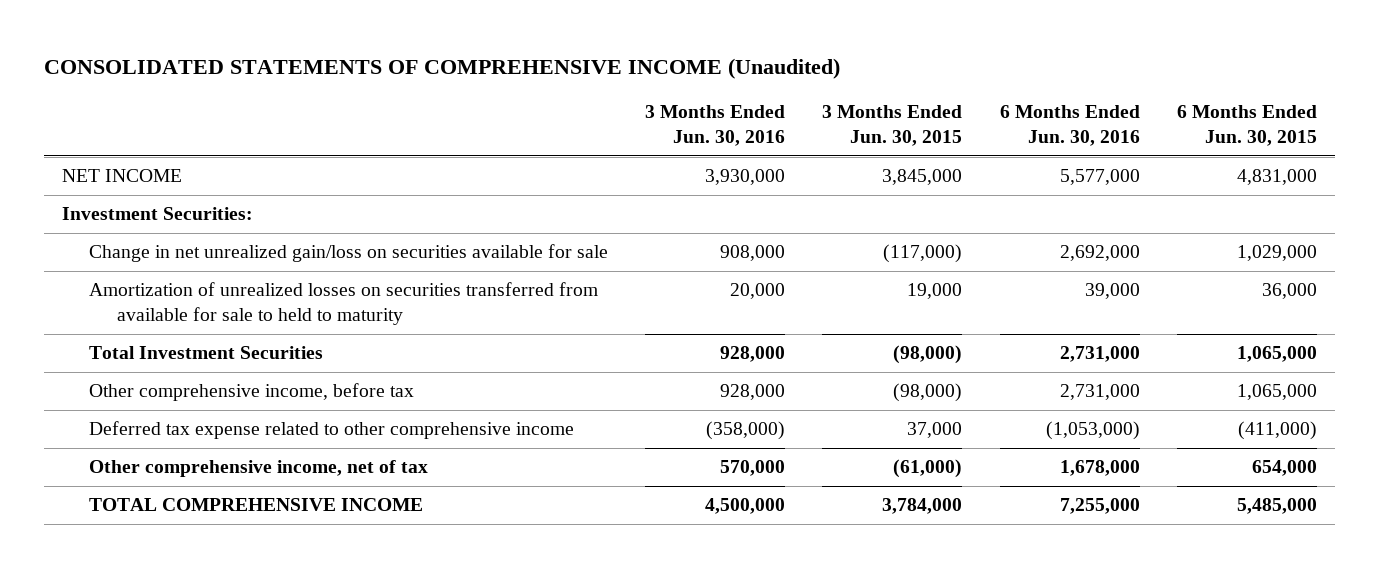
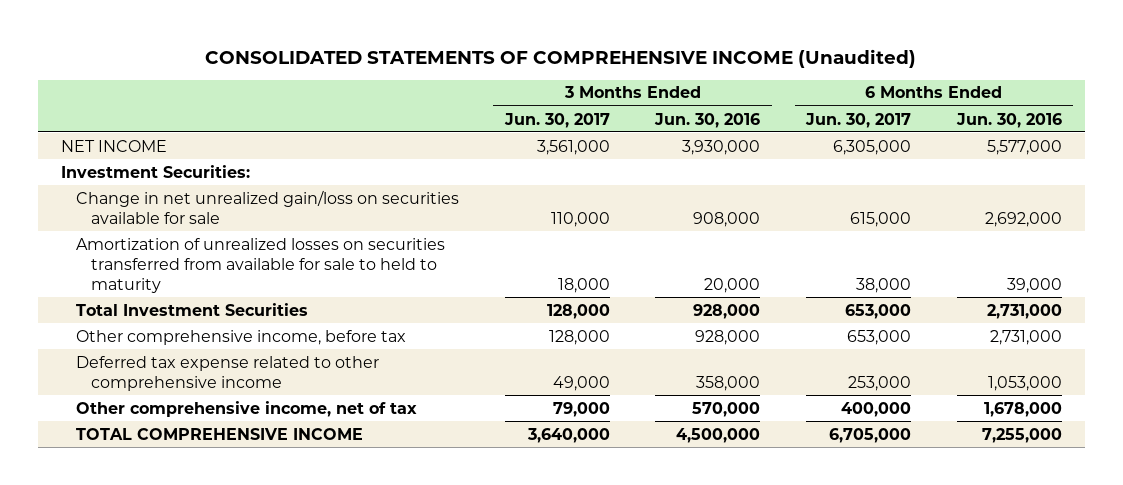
[822,105,963,147] 3 Months Ended Jun. 30, 2015 -> none
[1176,105,1317,147] 6 Months Ended Jun. 30, 2015 -> none
none -> [503,112,610,128] Jun. 30, 2017
none -> [805,112,912,128] Jun. 30, 2017
[706,421,786,441] (358,000) -> [696,375,761,391] 358,000
[1045,421,1140,441] (1,053,000) -> [987,375,1062,391] 1,053,000

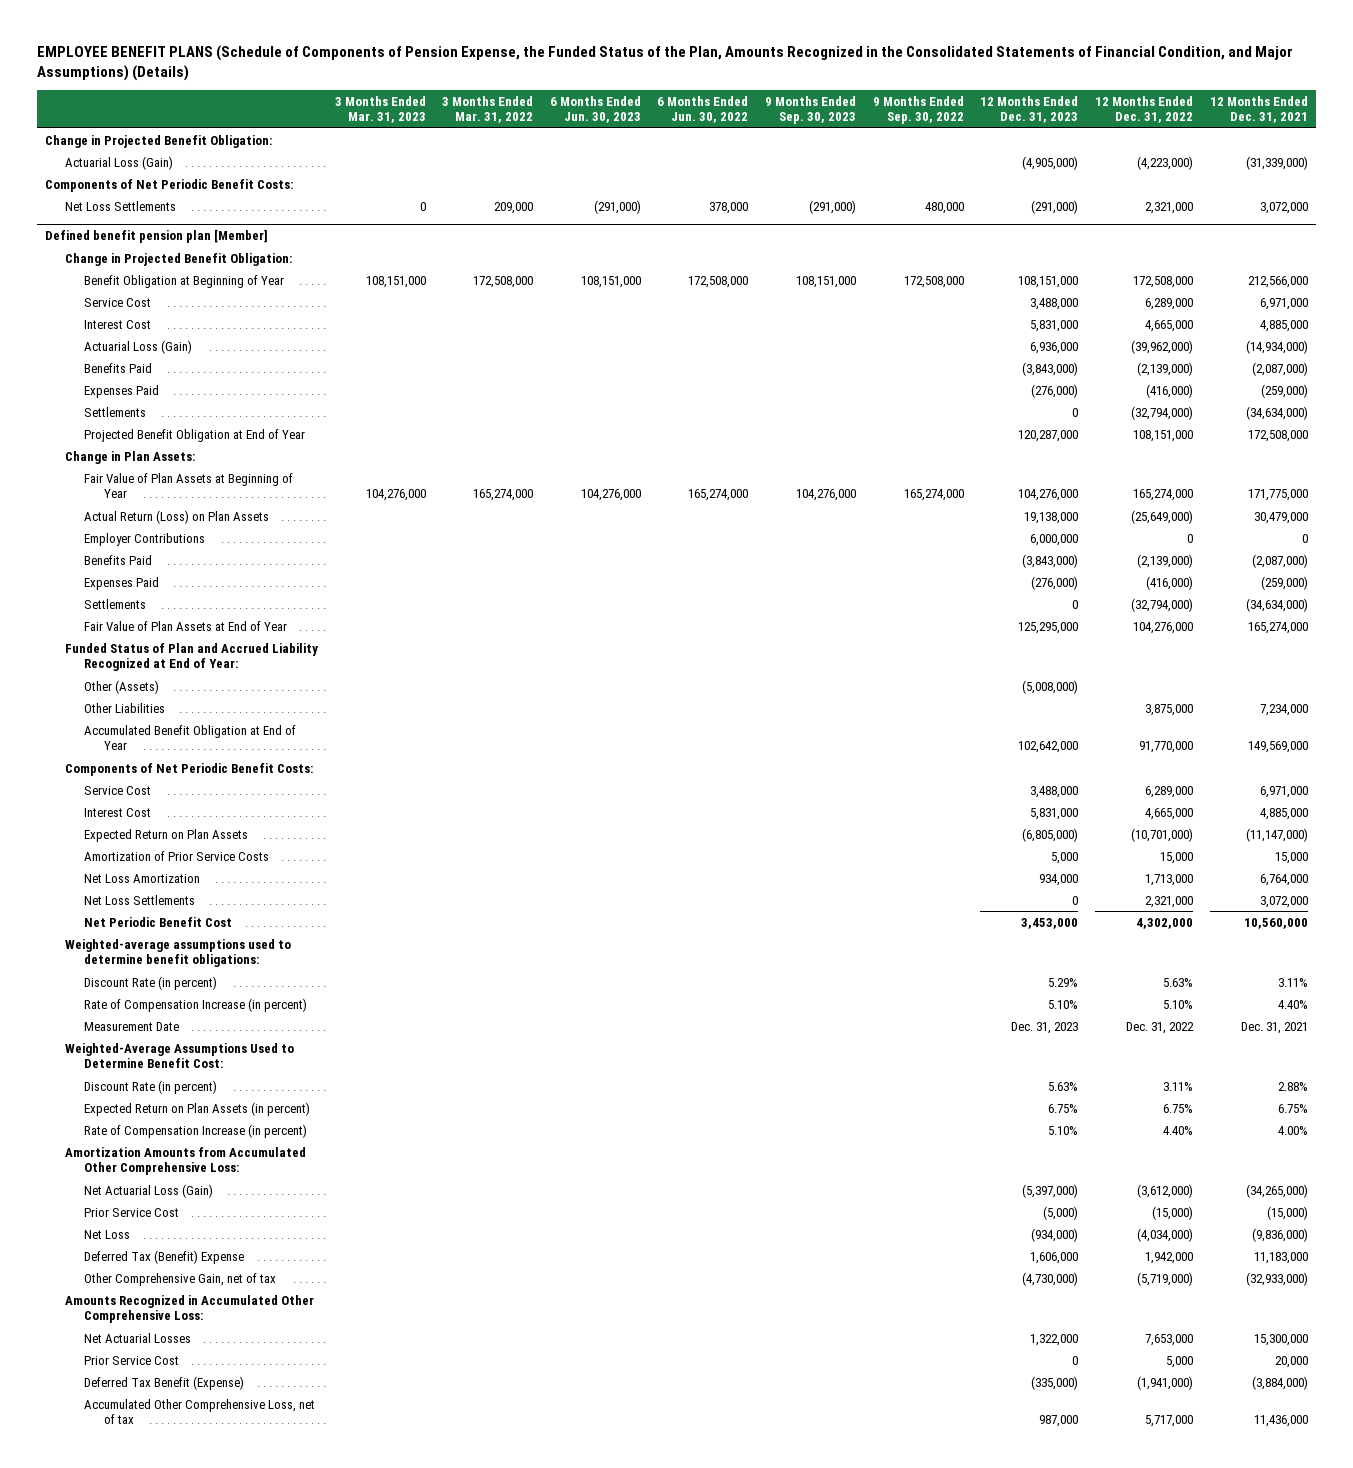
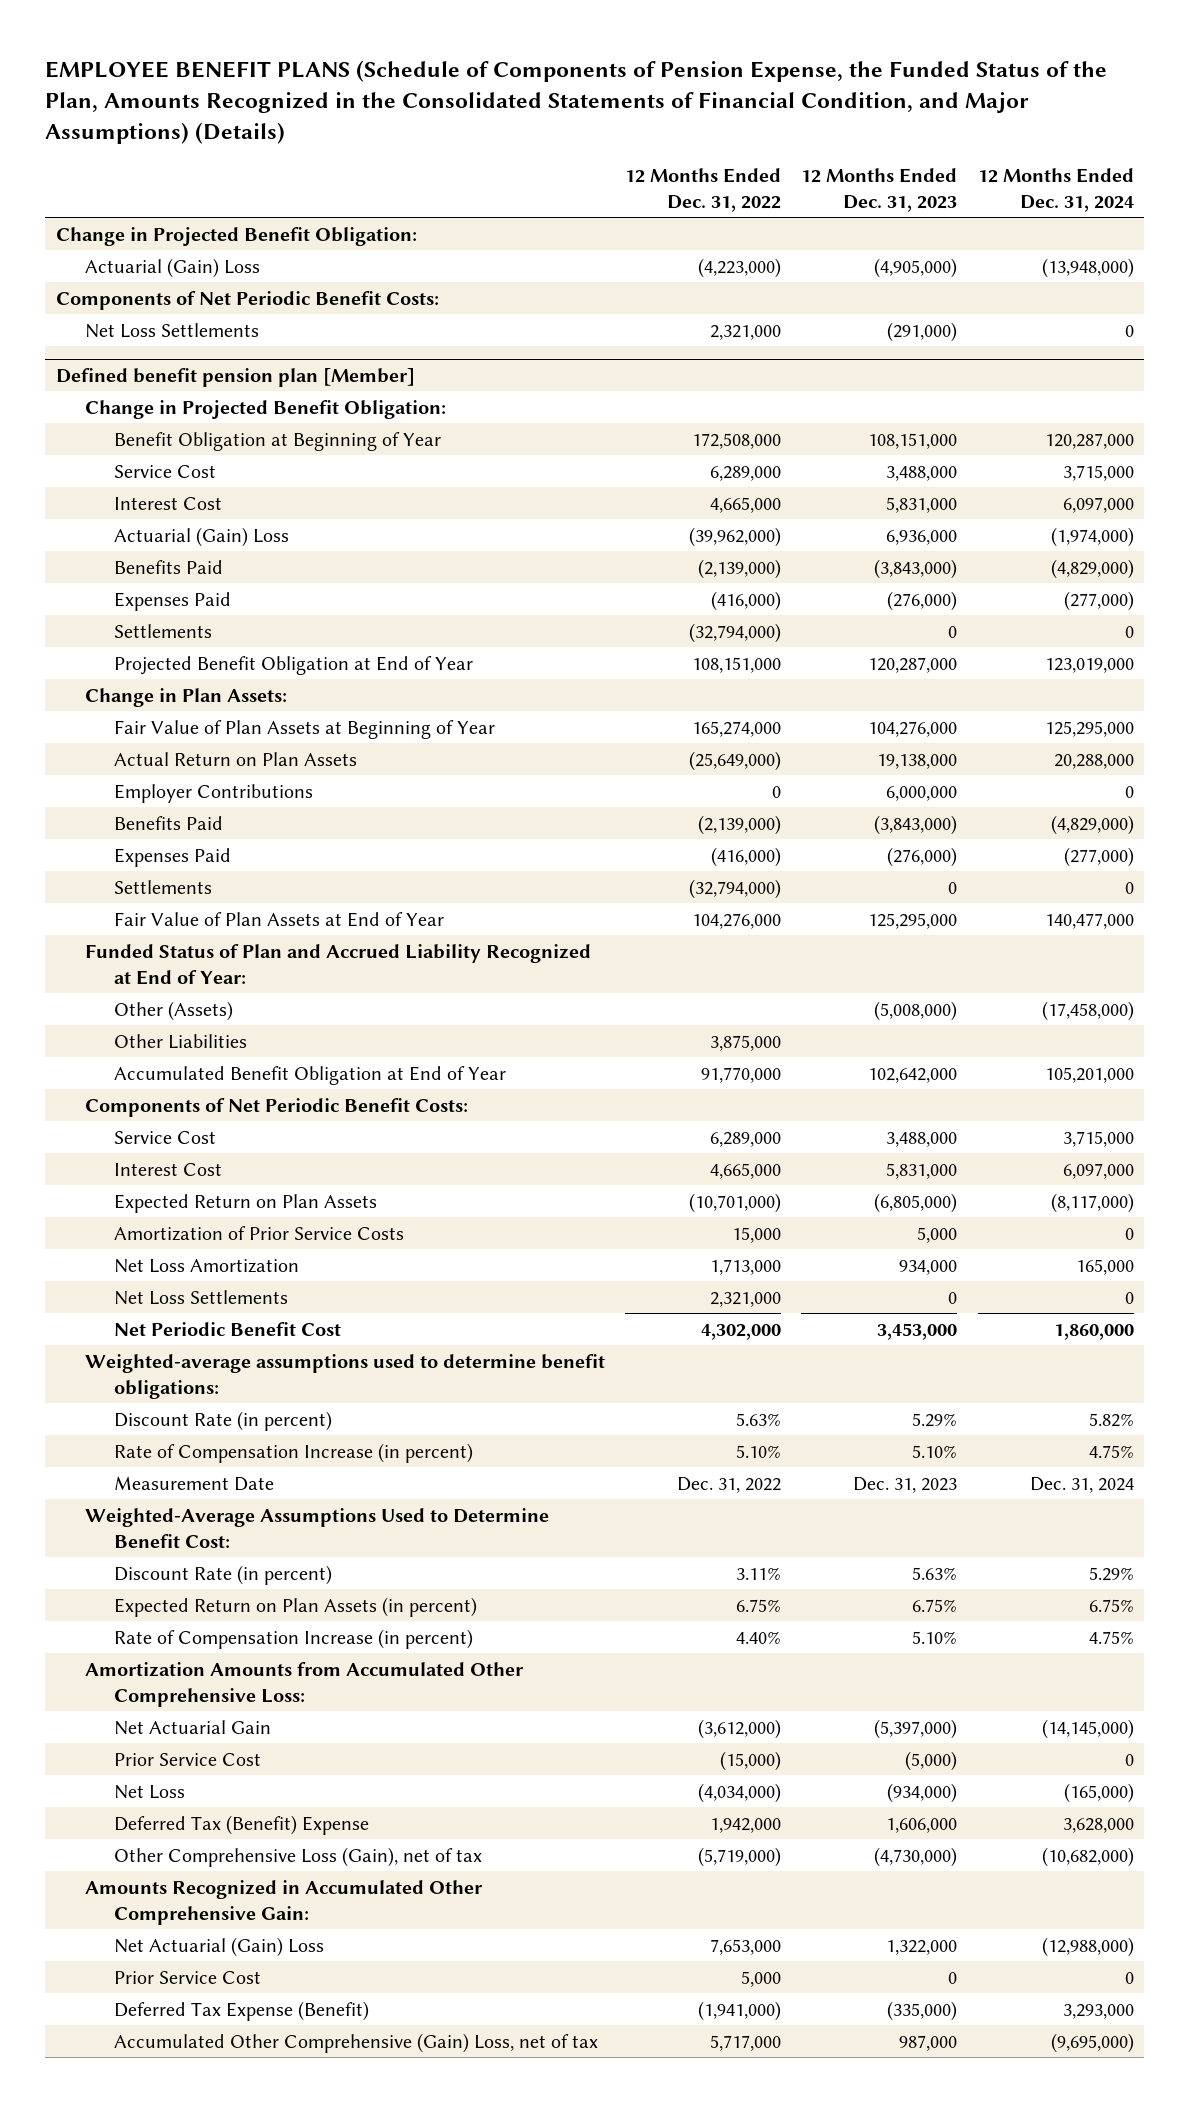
[334,95,426,123] 3 Months Ended Mar. 31, 2023 -> none
[442,95,534,123] 3 Months Ended Mar. 31, 2022 -> none
[549,95,641,123] 6 Months Ended Jun. 30, 2023 -> none
[657,95,749,123] 6 Months Ended Jun. 30, 2022 -> none
[765,95,857,124] 9 Months Ended Sep. 30, 2023 -> none
[872,95,964,124] 9 Months Ended Sep. 30, 2022 -> none
[1209,95,1308,123] 12 Months Ended Dec. 31, 2021 -> none
none -> [977,167,1134,212] 12 Months Ended Dec. 31, 2024
[64,155,173,170] Actuarial Loss (Gain) -> [84,257,260,278] Actuarial (Gain) Loss
[84,339,193,354] Actuarial Loss (Gain) -> [113,526,289,547] Actuarial (Gain) Loss
[84,509,270,524] Actual Return (Loss) on Plan Assets -> [113,751,357,766] Actual Return on Plan Assets
[84,1183,214,1198] Net Actuarial Loss (Gain) -> [113,1719,271,1735] Net Actuarial Gain
[84,1272,277,1286] Other Comprehensive Gain, net of tax -> [113,1846,482,1867] Other Comprehensive Loss (Gain), net of tax
[64,1294,314,1324] Amounts Recognized in Accumulated Other Comprehensive Loss: -> [84,1879,483,1925] Amounts Recognized in Accumulated Other Comprehensive Gain:
[84,1332,192,1343] Net Actuarial Losses -> [113,1936,324,1957] Net Actuarial (Gain) Loss
[84,1375,245,1390] Deferred Tax Benefit (Expense) -> [113,2000,369,2021] Deferred Tax Expense (Benefit)
[84,1398,316,1425] Accumulated Other Comprehensive Loss, net of tax -> [113,2032,598,2053] Accumulated Other Comprehensive (Gain) Loss, net of tax

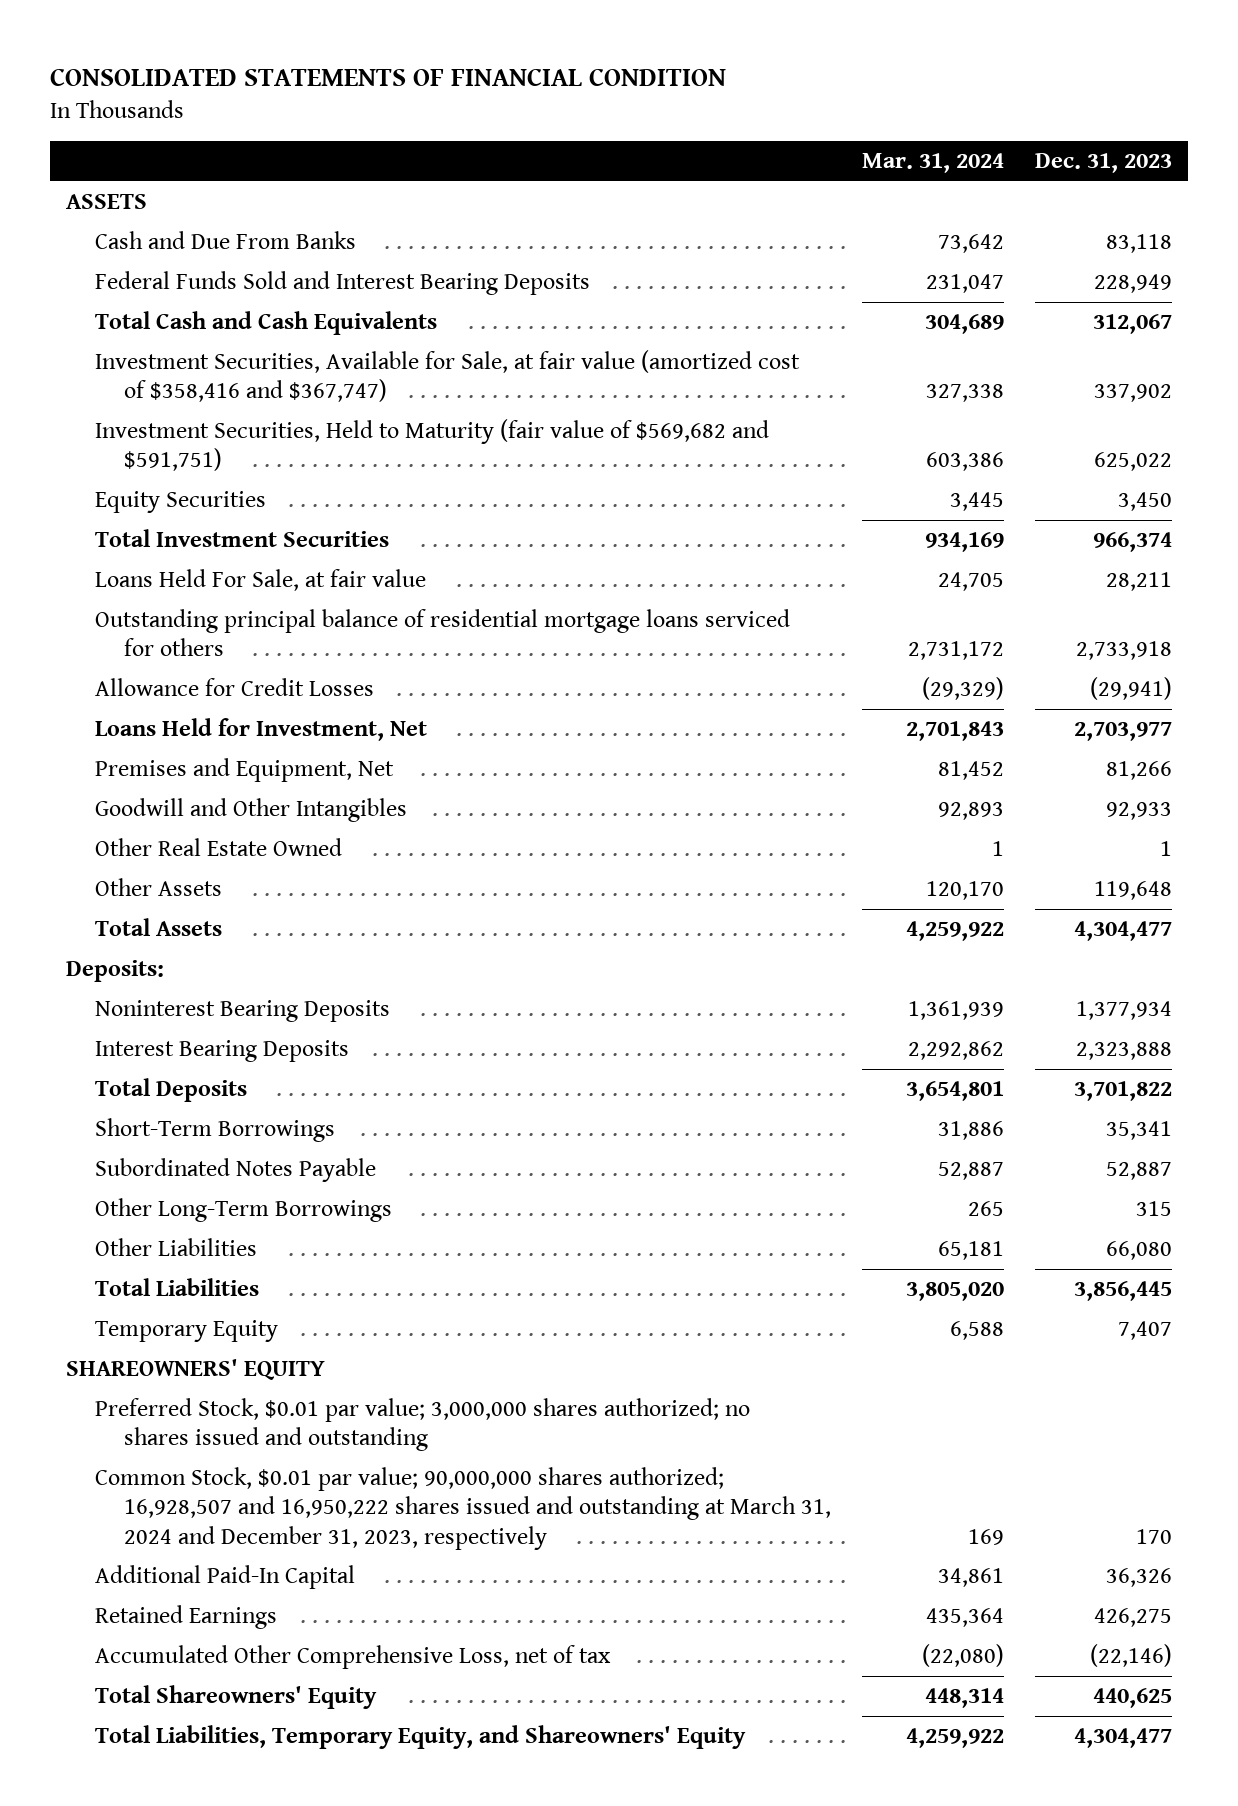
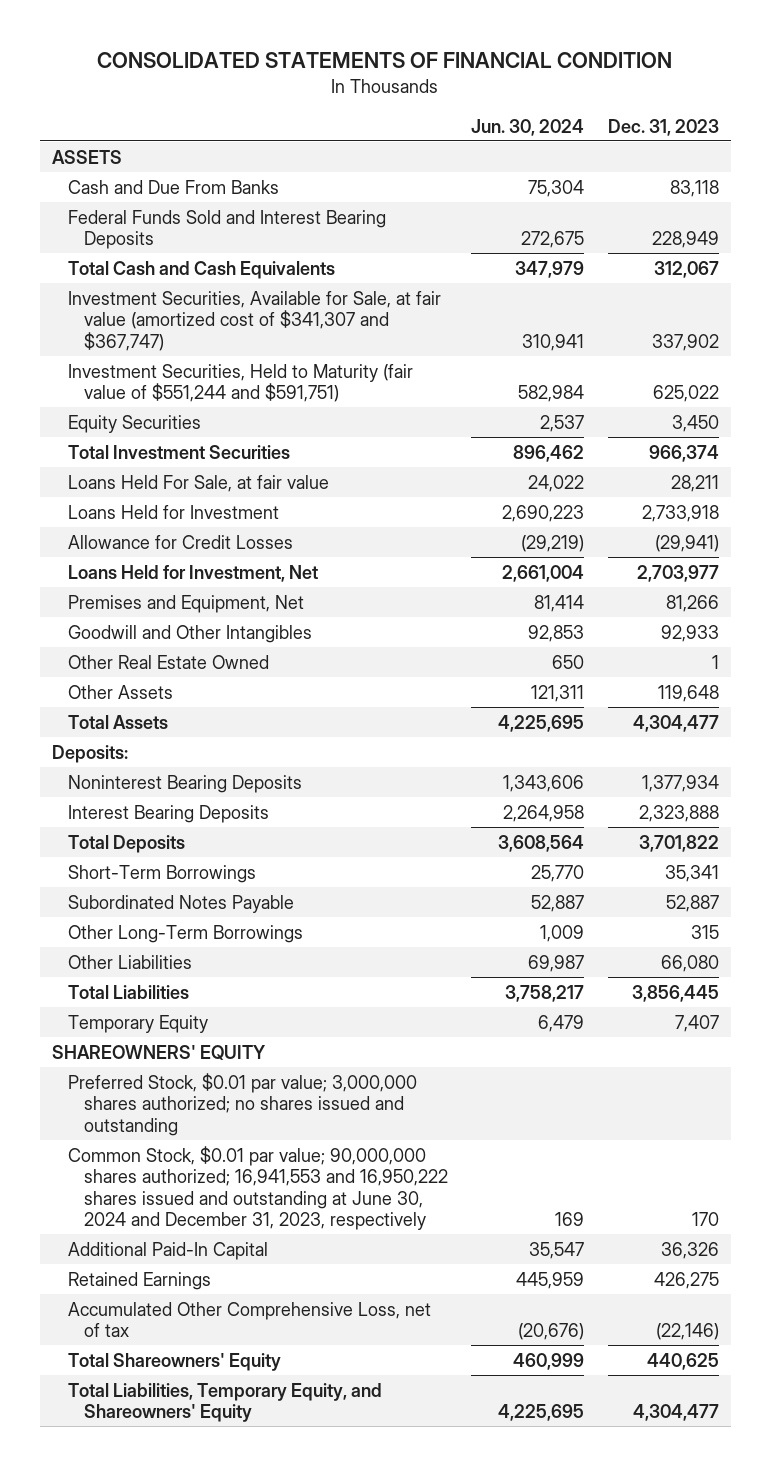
[861,153,1004,174] Mar. 31, 2024 -> none
none -> [471,118,585,136] Jun. 30, 2024
[94,350,800,403] Investment Securities, Available for Sale, at fair value (amortized cost of $358,416 and $367,747) -> [67,290,441,351] Investment Securities, Available for Sale, at fair value (amortized cost of $341,307 and $367,747)
[94,419,769,472] Investment Securities, Held to Maturity (fair value of $569,682 and $591,751) -> [67,363,413,403] Investment Securities, Held to Maturity (fair value of $551,244 and $591,751)
[94,609,790,657] Outstanding principal balance of residential mortgage loans serviced for others -> [67,504,279,519] Loans Held for Investment
[94,1467,831,1550] Common Stock, $0.01 par value; 90,000,000 shares authorized; 16,928,507 and 16,950,222 shares issued and outstanding at March 31, 2024 and December 31, 2023, respectively -> [67,1145,448,1230] Common Stock, $0.01 par value; 90,000,000 shares authorized; 16,941,553 and 16,950,222 shares issued and outstanding at June 30, 2024 and December 31, 2023, respectively

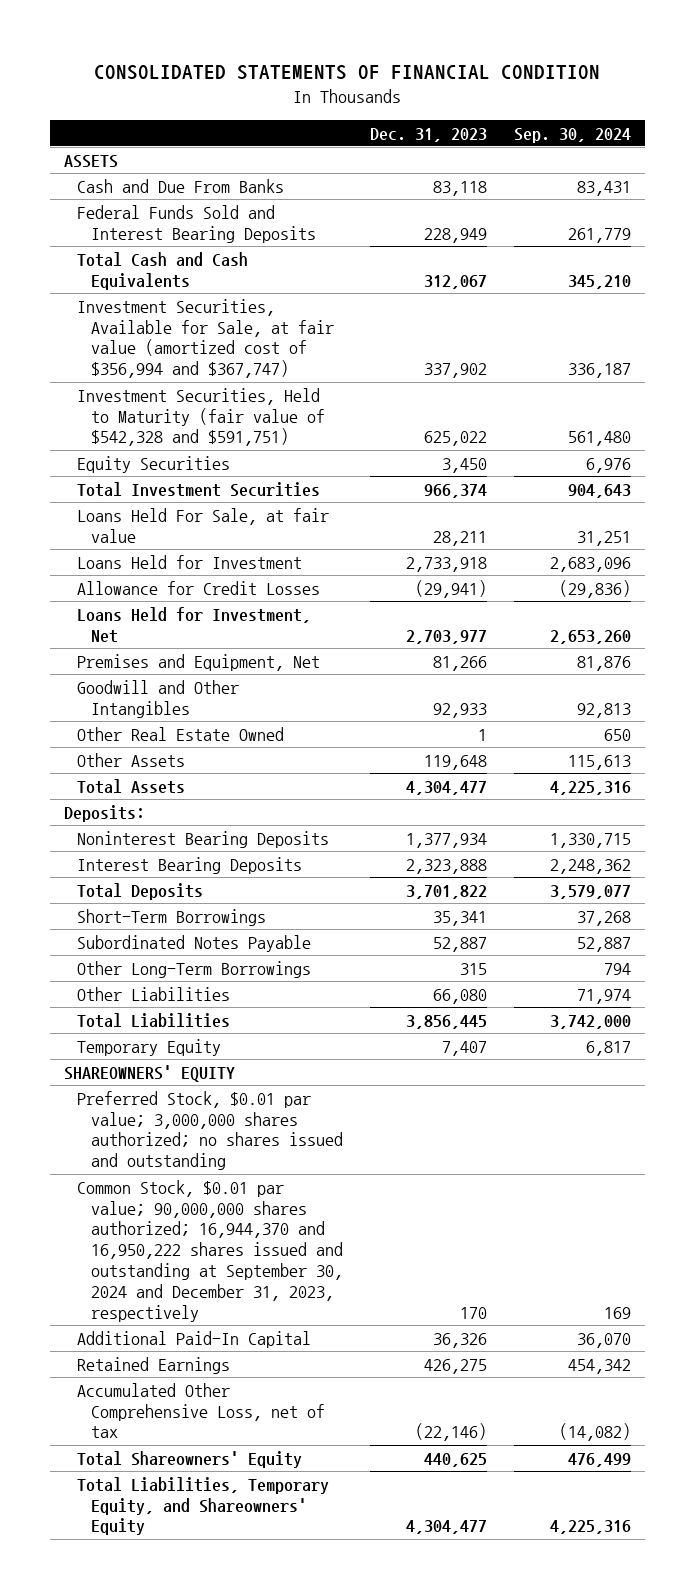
[471,118,585,136] Jun. 30, 2024 -> none
none -> [514,127,632,143] Sep. 30, 2024
[67,290,441,351] Investment Securities, Available for Sale, at fair value (amortized cost of $341,307 and $367,747) -> [77,298,334,379] Investment Securities, Available for Sale, at fair value (amortized cost of $356,994 and $367,747)
[67,363,413,403] Investment Securities, Held to Maturity (fair value of $551,244 and $591,751) -> [77,387,325,447] Investment Securities, Held to Maturity (fair value of $542,328 and $591,751)
[67,1145,448,1230] Common Stock, $0.01 par value; 90,000,000 shares authorized; 16,941,553 and 16,950,222 shares issued and outstanding at June 30, 2024 and December 31, 2023, respectively -> [77,1179,343,1323] Common Stock, $0.01 par value; 90,000,000 shares authorized; 16,944,370 and 16,950,222 shares issued and outstanding at September 30, 2024 and December 31, 2023, respectively

